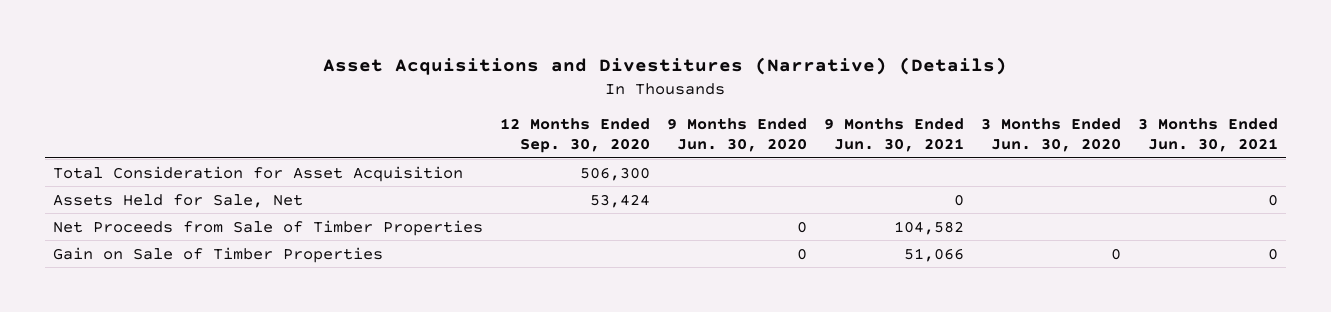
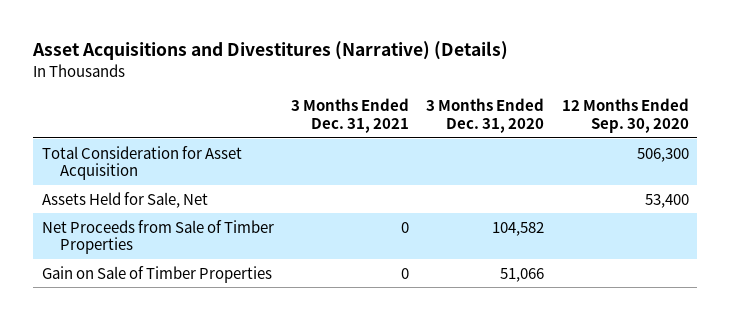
[666,118,807,152] 9 Months Ended Jun. 30, 2020 -> none
[823,118,964,152] 9 Months Ended Jun. 30, 2021 -> none
[980,118,1121,152] 3 Months Ended Jun. 30, 2020 -> none
[1137,118,1278,152] 3 Months Ended Jun. 30, 2021 -> none
none -> [290,98,409,134] 3 Months Ended Dec. 31, 2021
none -> [426,98,545,134] 3 Months Ended Dec. 31, 2020
[589,193,650,208] 53,424 -> [644,193,689,208] 53,400

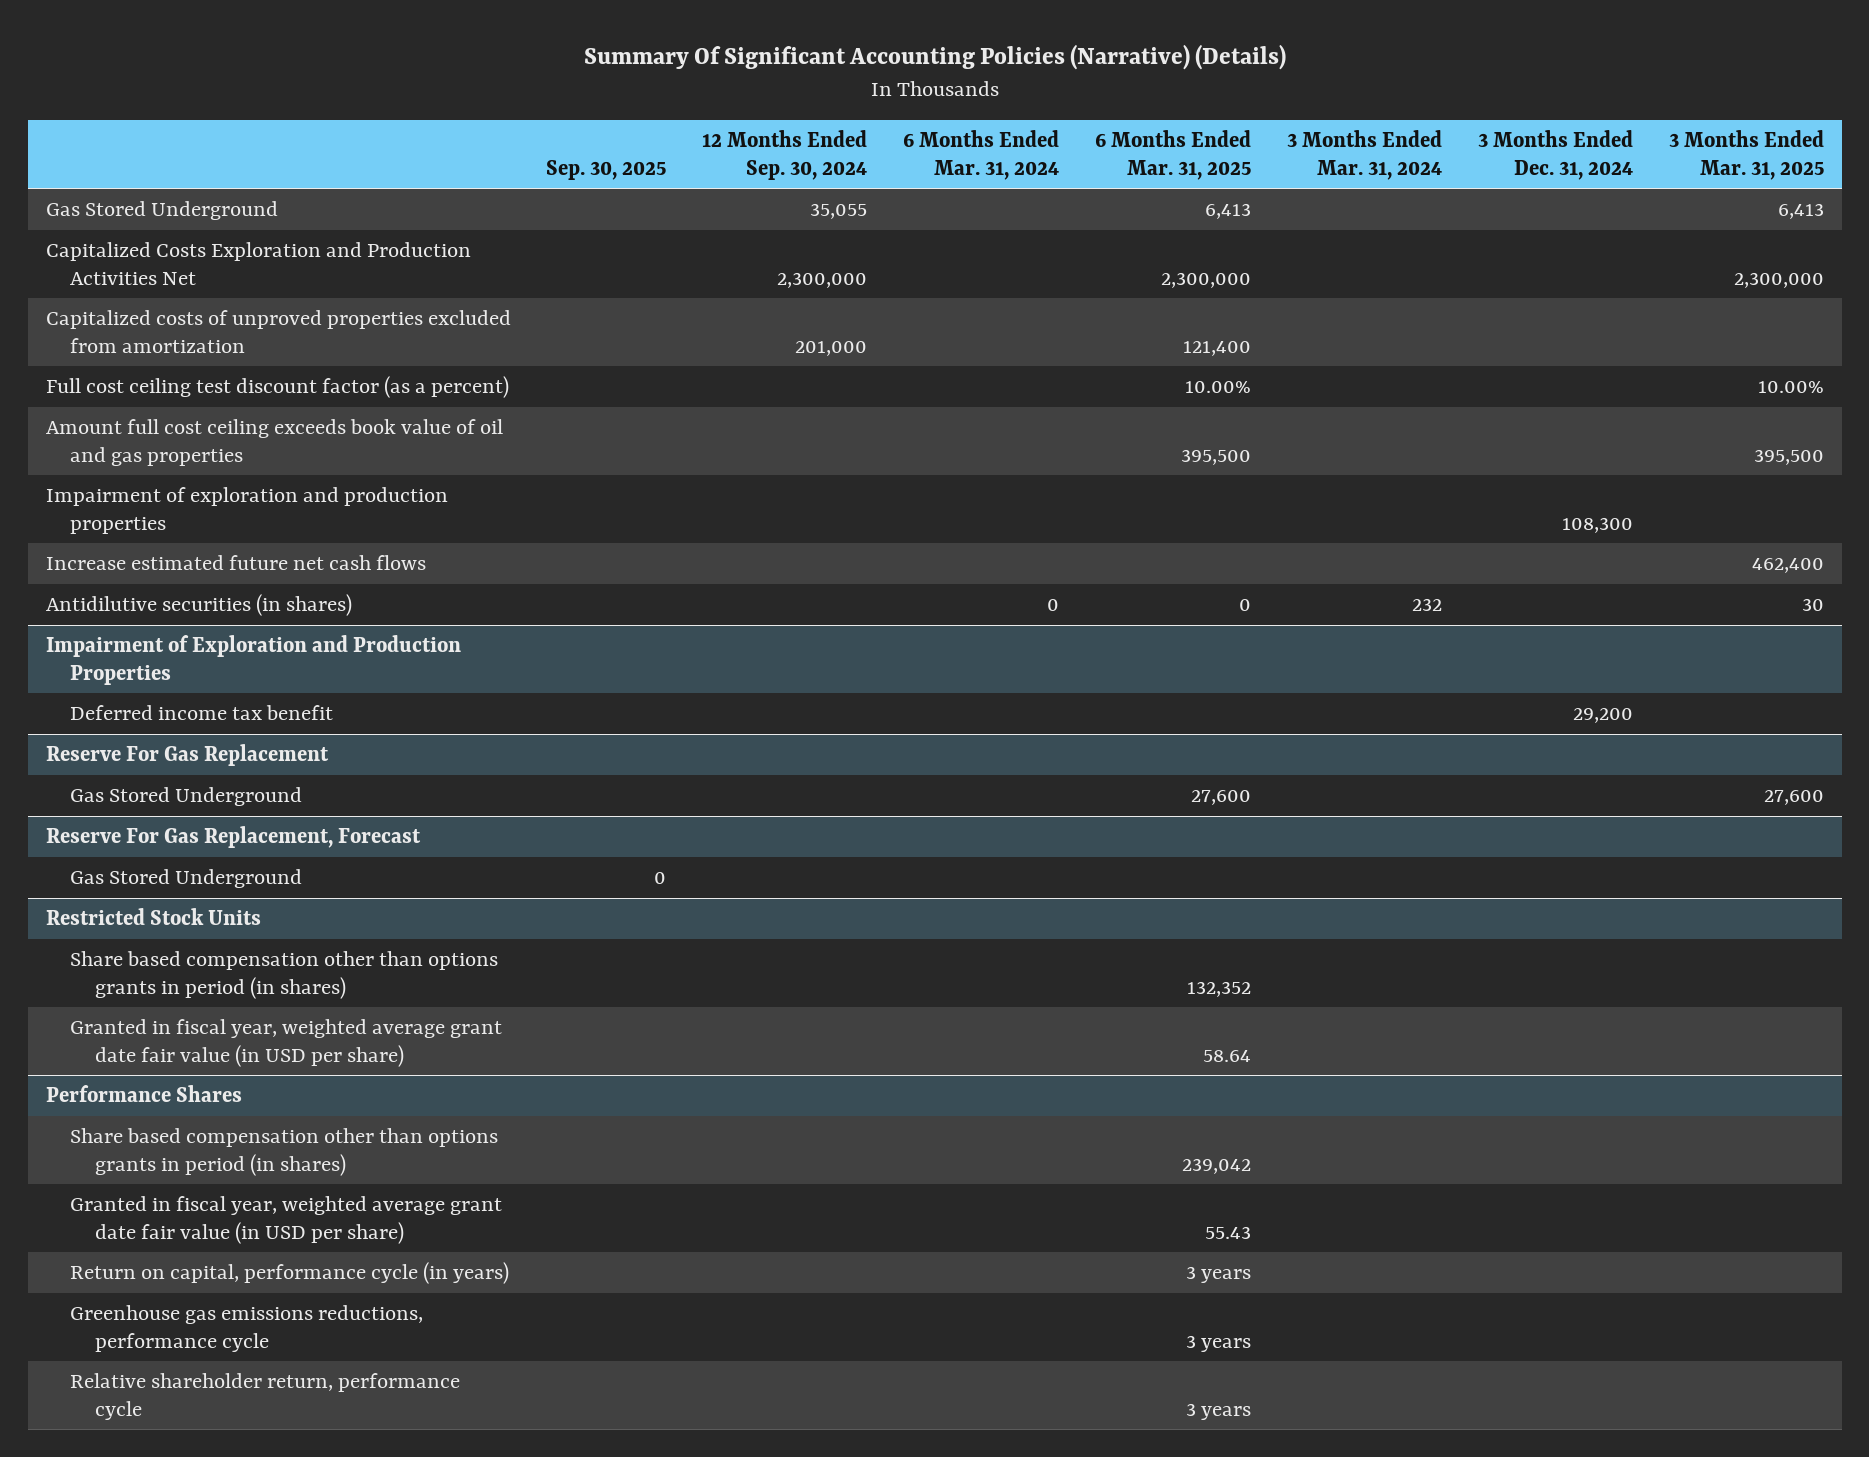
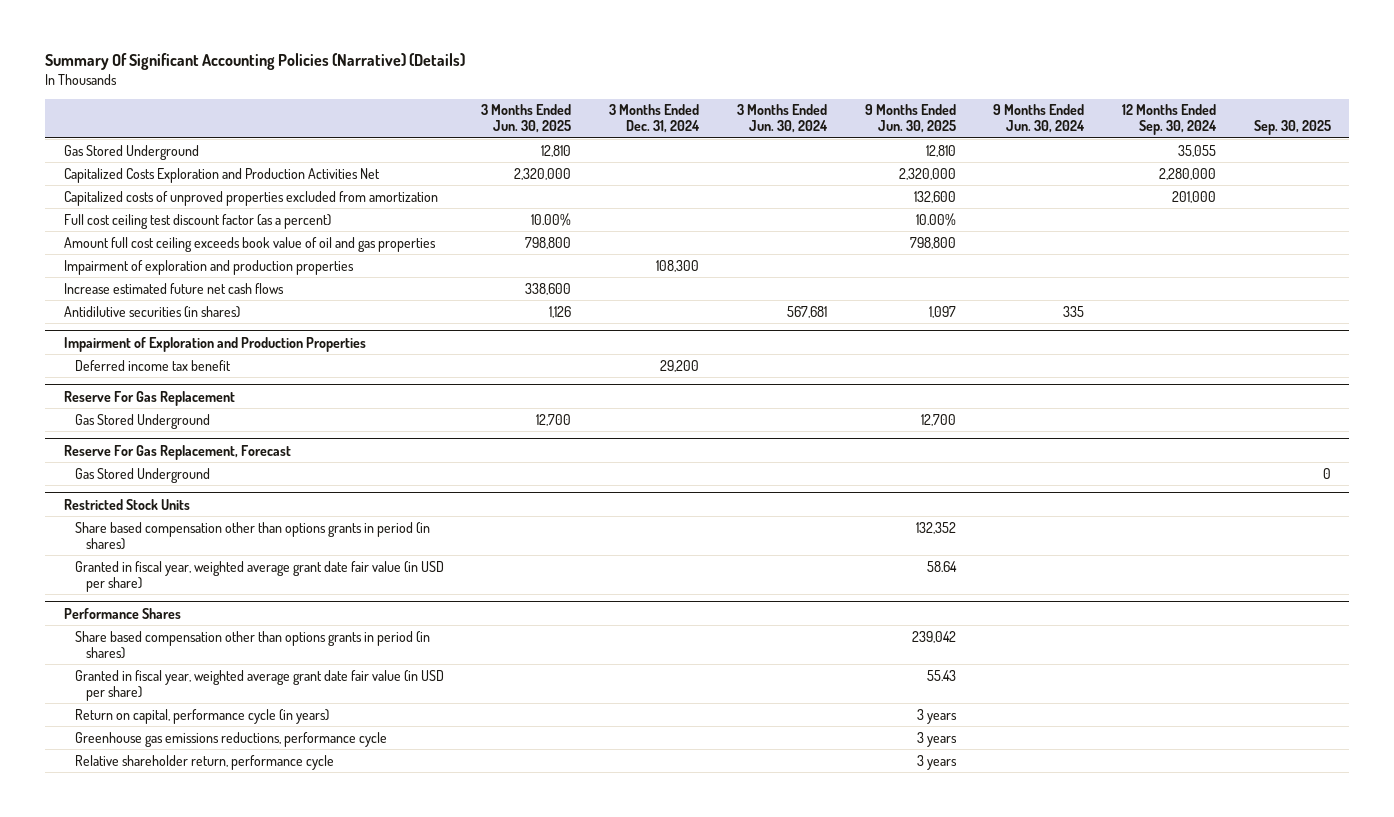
[903,129,1060,180] 6 Months Ended Mar. 31, 2024 -> none
[1095,129,1252,180] 6 Months Ended Mar. 31, 2025 -> none
[1286,129,1442,180] 3 Months Ended Mar. 31, 2024 -> none
[1668,129,1824,180] 3 Months Ended Mar. 31, 2025 -> none
none -> [481,104,572,134] 3 Months Ended Jun. 30, 2025
none -> [736,104,828,134] 3 Months Ended Jun. 30, 2024
none -> [864,104,956,134] 9 Months Ended Jun. 30, 2025
none -> [993,104,1086,134] 9 Months Ended Jun. 30, 2024
[777,271,868,288] 2,300,000 -> [1158,167,1216,180] 2,280,000

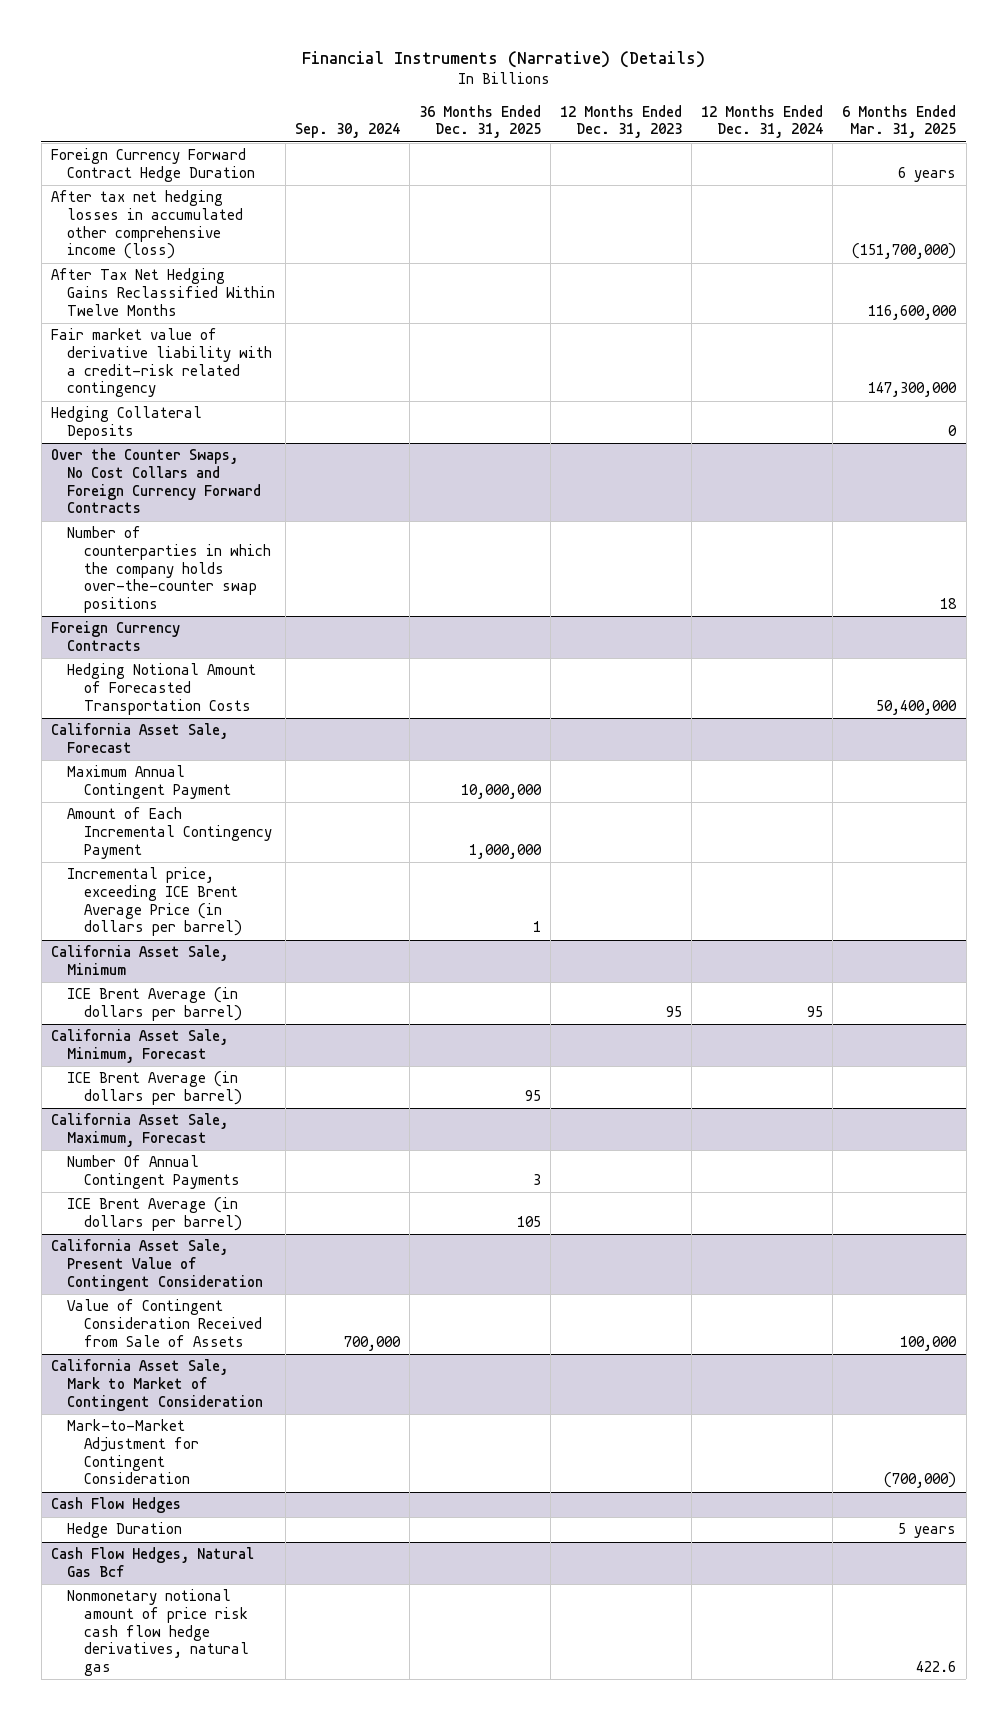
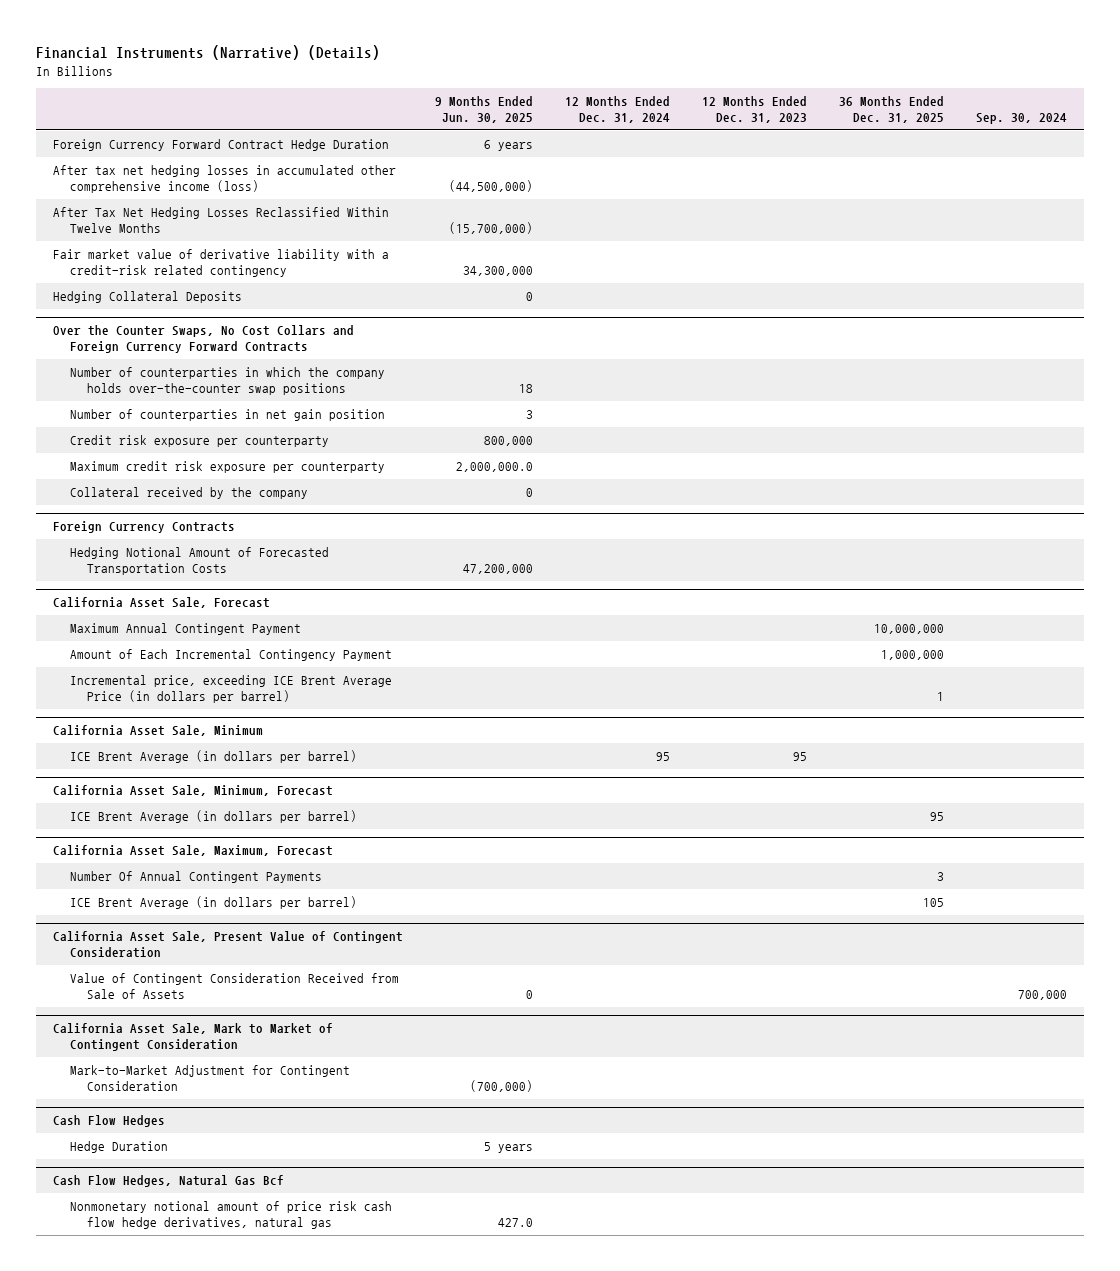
[842,104,957,139] 6 Months Ended Mar. 31, 2025 -> none
none -> [434,95,533,124] 9 Months Ended Jun. 30, 2025
[50,268,276,316] After Tax Net Hedging Gains Reclassified Within Twelve Months -> [52,207,389,234] After Tax Net Hedging Losses Reclassified Within Twelve Months
none -> [69,409,385,422] Number of counterparties in net gain position
none -> [69,435,329,448] Credit risk exposure per counterparty
none -> [69,461,385,474] Maximum credit risk exposure per counterparty
none -> [69,487,308,500] Collateral received by the company

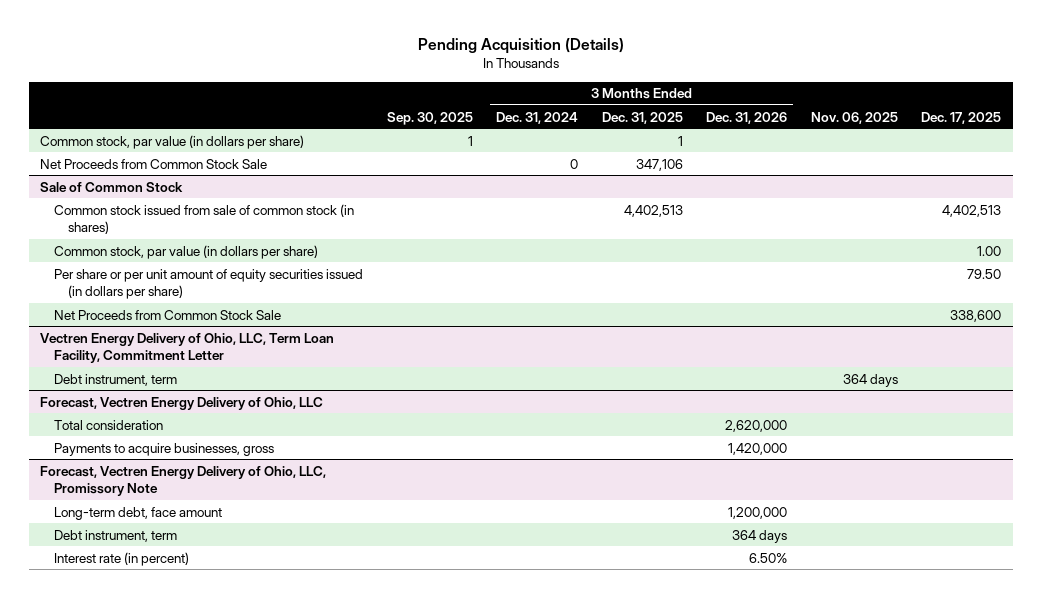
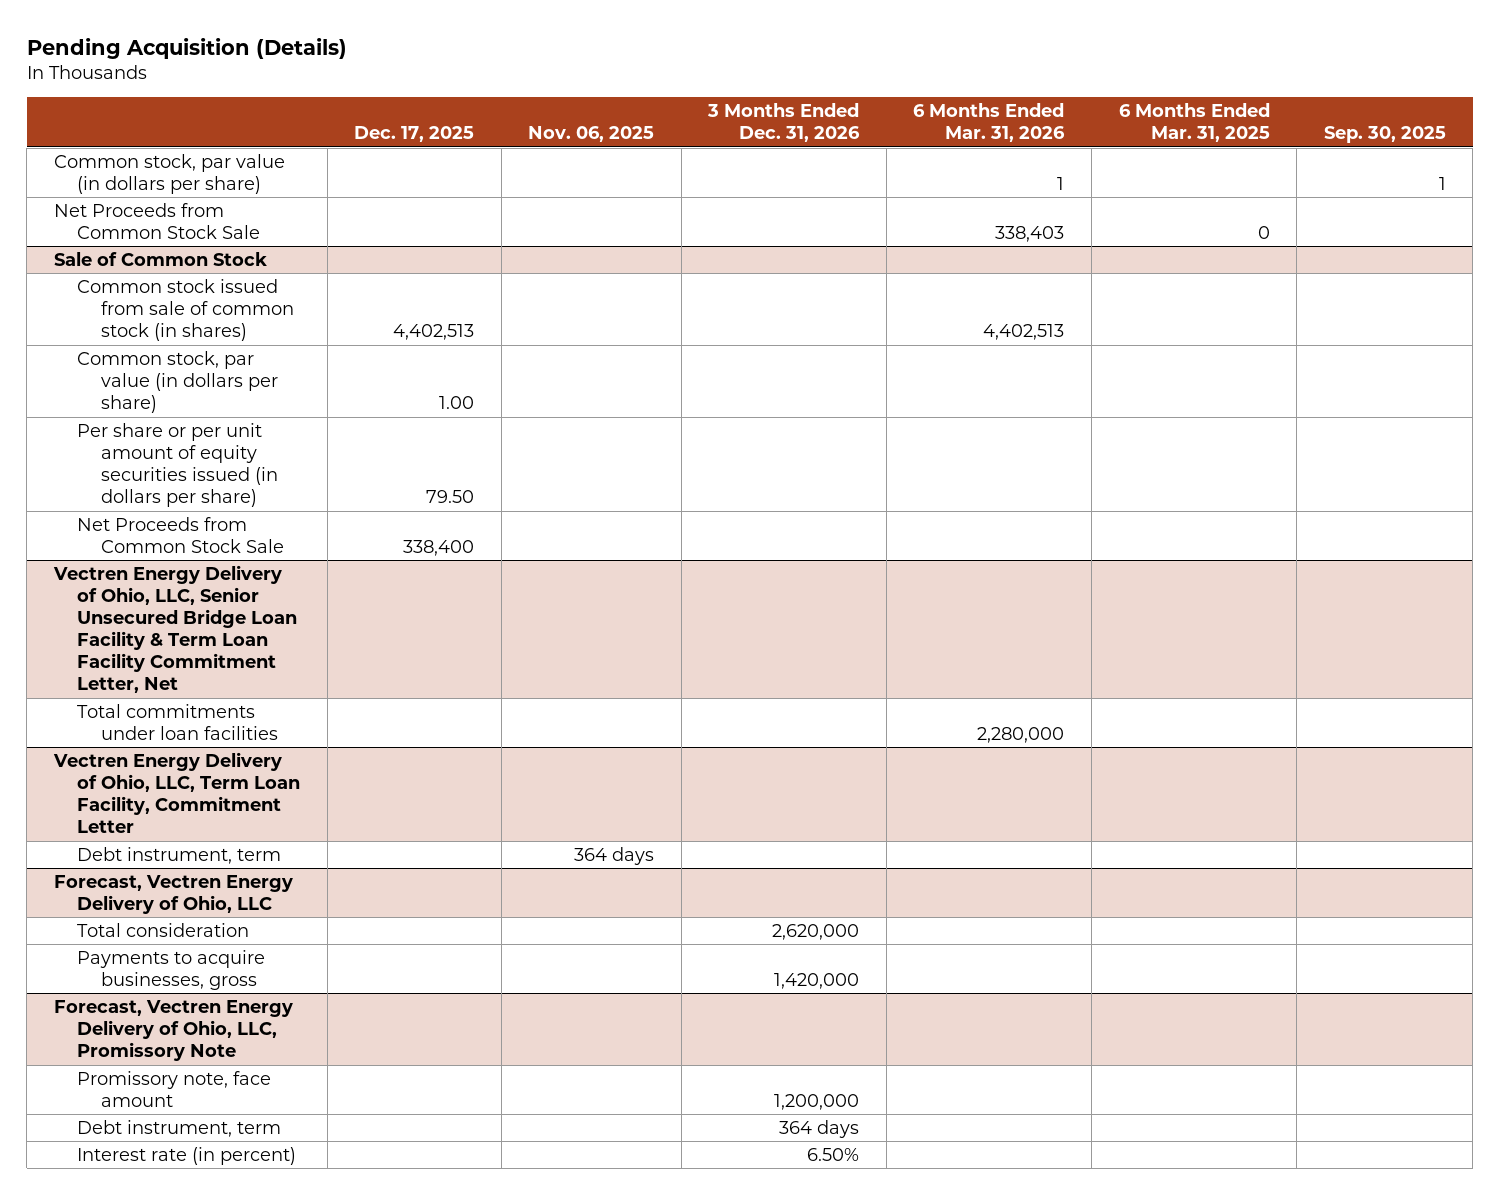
[496,111,579,124] Dec. 31, 2024 -> none
[601,111,683,124] Dec. 31, 2025 -> none
none -> [913,103,1066,143] 6 Months Ended Mar. 31, 2026
none -> [1118,103,1270,143] 6 Months Ended Mar. 31, 2025
[950,309,1002,322] 338,600 -> [403,540,475,557] 338,400
none -> [52,565,298,694] Vectren Energy Delivery of Ohio, LLC, Senior Unsecured Bridge Loan Facility & Term Loan Facility Commitment Letter, Net
none -> [77,704,278,741] Total commitments under loan facilities
[54,506,223,520] Long-term debt, face amount -> none
none -> [77,1071,272,1108] Promissory note, face amount

